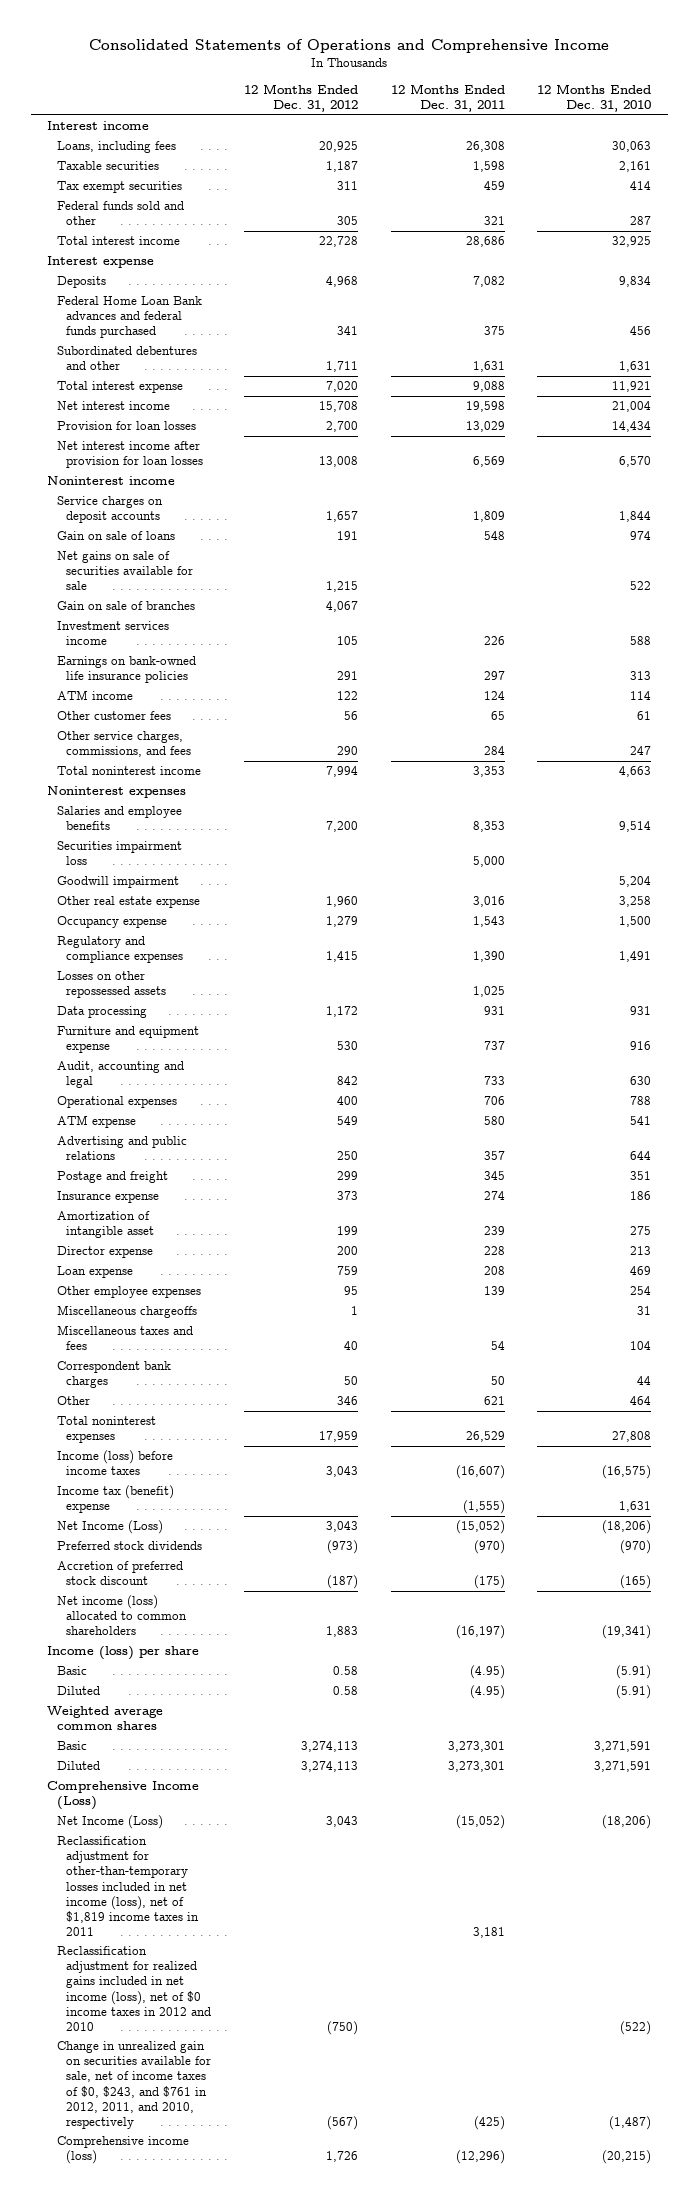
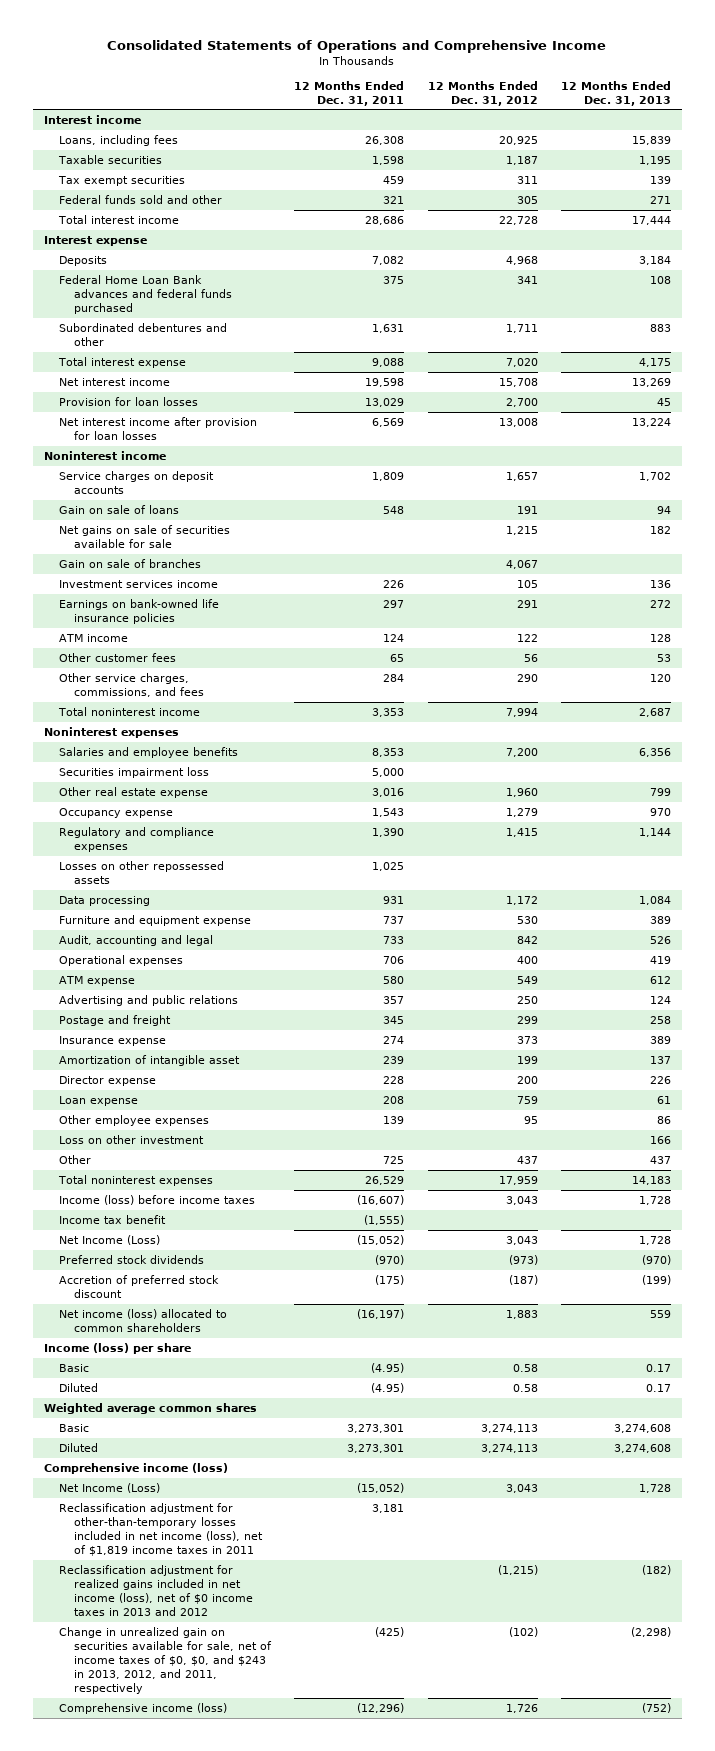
[537,83,652,113] 12 Months Ended Dec. 31, 2010 -> none
none -> [560,80,671,106] 12 Months Ended Dec. 31, 2013
[56,876,179,889] Goodwill impairment -> none
[56,1305,197,1319] Miscellaneous chargeoffs -> none
[56,1325,193,1351] Miscellaneous taxes and fees -> none
[56,1361,171,1389] Correspondent bank charges -> none
none -> [59,1134,205,1144] Loss on other investment
[337,1396,359,1406] 346 -> [516,1155,538,1164] 437
[483,1396,505,1406] 621 -> [383,1155,405,1164] 725
[56,1485,174,1514] Income tax (benefit) expense -> [59,1214,167,1224] Income tax benefit
[47,1781,200,1811] Comprehensive Income (Loss) -> [44,1462,229,1474] Comprehensive income (loss)
[56,1946,212,2031] Reclassification adjustment for realized gains included in net income (loss), net of $0 income taxes in 2012 and 2010 -> [59,1564,254,1616] Reclassification adjustment for realized gains included in net income (loss), net of $0 income taxes in 2013 and 2012
[327,2020,359,2035] (750) -> [497,1564,538,1575] (1,215)
[56,2041,212,2129] Change in unrealized gain on securities available for sale, net of income taxes of $0, $243, and $761 in 2012, 2011, and 2010, respectively -> [59,1626,273,1694] Change in unrealized gain on securities available for sale, net of income taxes of $0, $0, and $243 in 2013, 2012, and 2011, respectively
[327,2115,359,2130] (567) -> [508,1626,538,1637] (102)

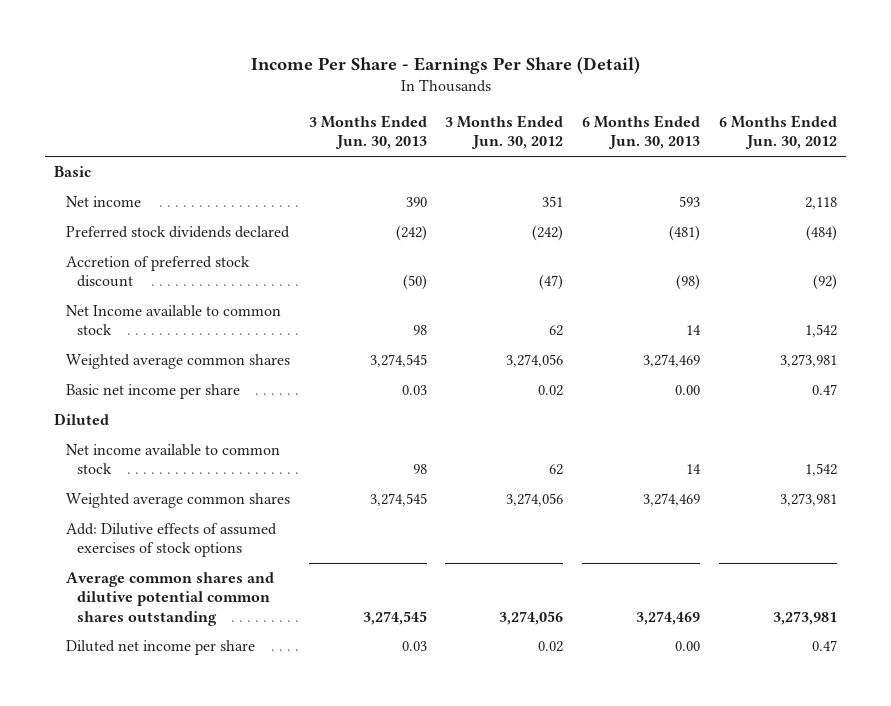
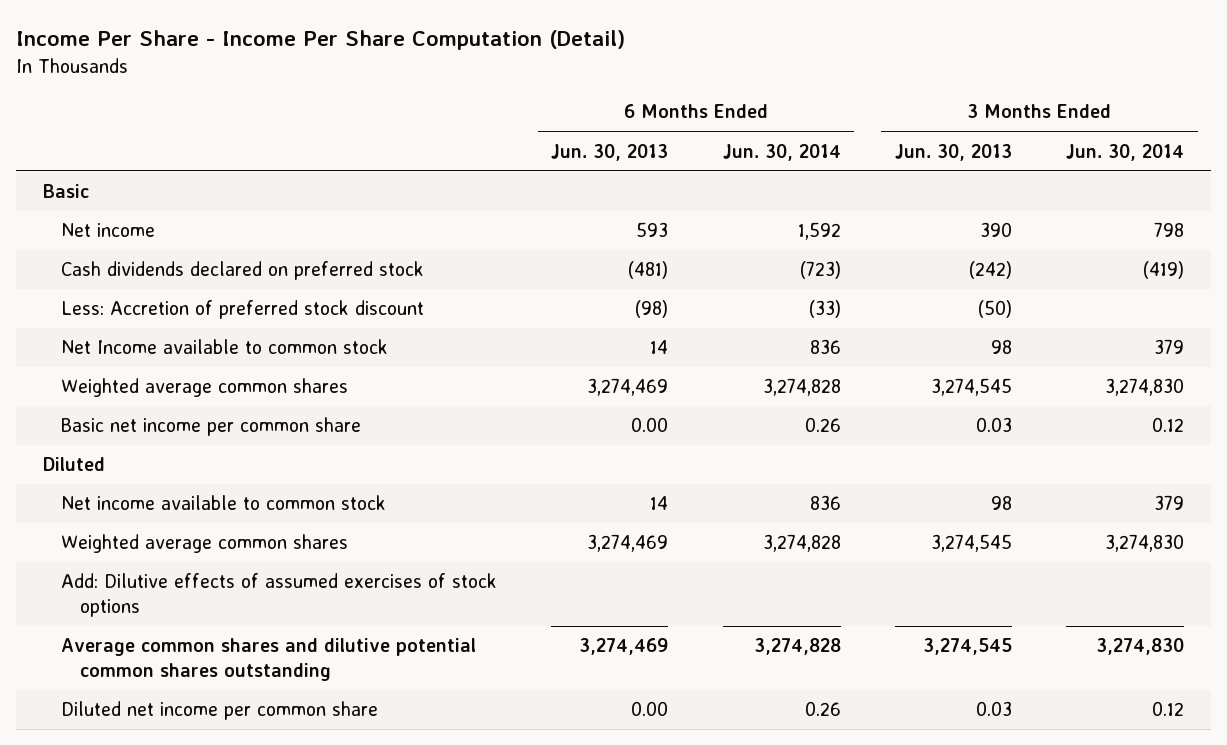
[250,55,640,74] Income Per Share - Earnings Per Share (Detail) -> [15,30,625,51] Income Per Share - Income Per Share Computation (Detail)
[445,115,564,150] 3 Months Ended Jun. 30, 2012 -> none
[718,115,837,150] 6 Months Ended Jun. 30, 2012 -> none
none -> [722,143,841,161] Jun. 30, 2014
none -> [1066,143,1185,161] Jun. 30, 2014
[65,226,290,239] Preferred stock dividends declared -> [61,261,425,281] Cash dividends declared on preferred stock
[65,256,250,288] Accretion of preferred stock discount -> [61,300,425,320] Less: Accretion of preferred stock discount
[65,384,240,400] Basic net income per share -> [61,417,362,437] Basic net income per common share
[65,640,255,656] Diluted net income per share -> [61,701,379,721] Diluted net income per common share

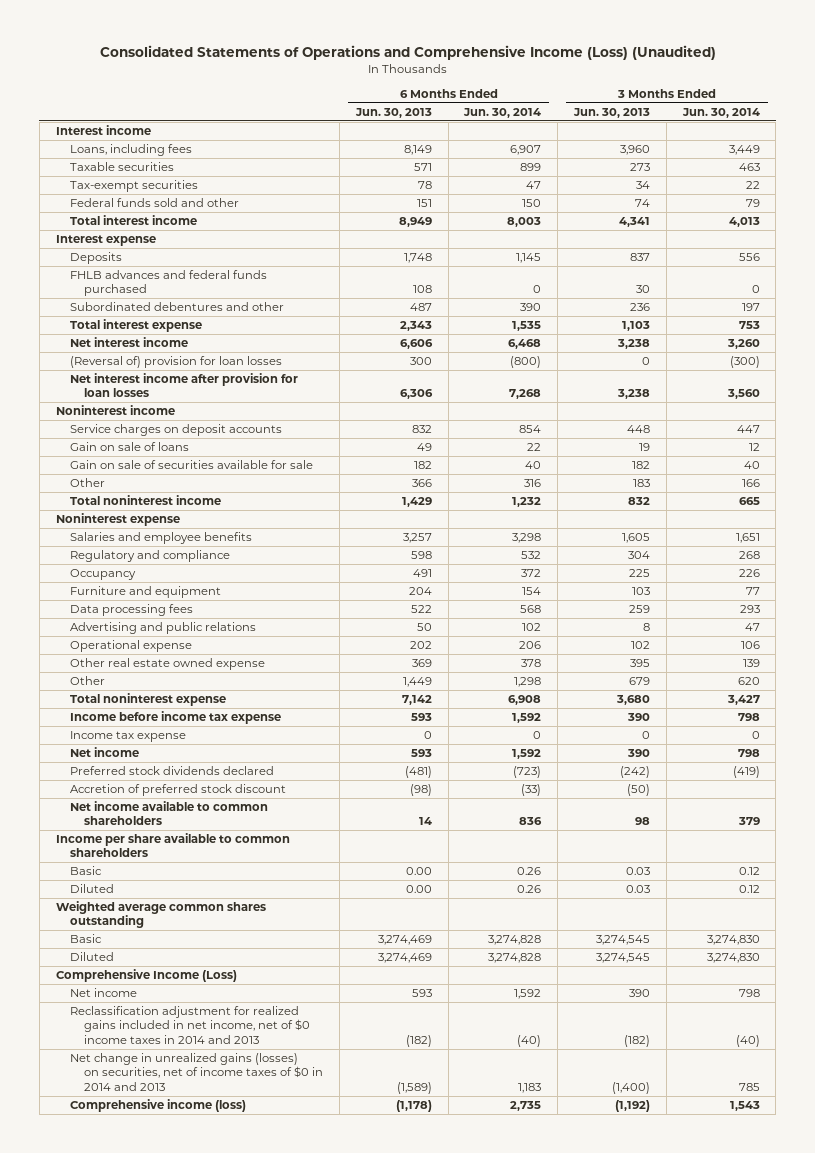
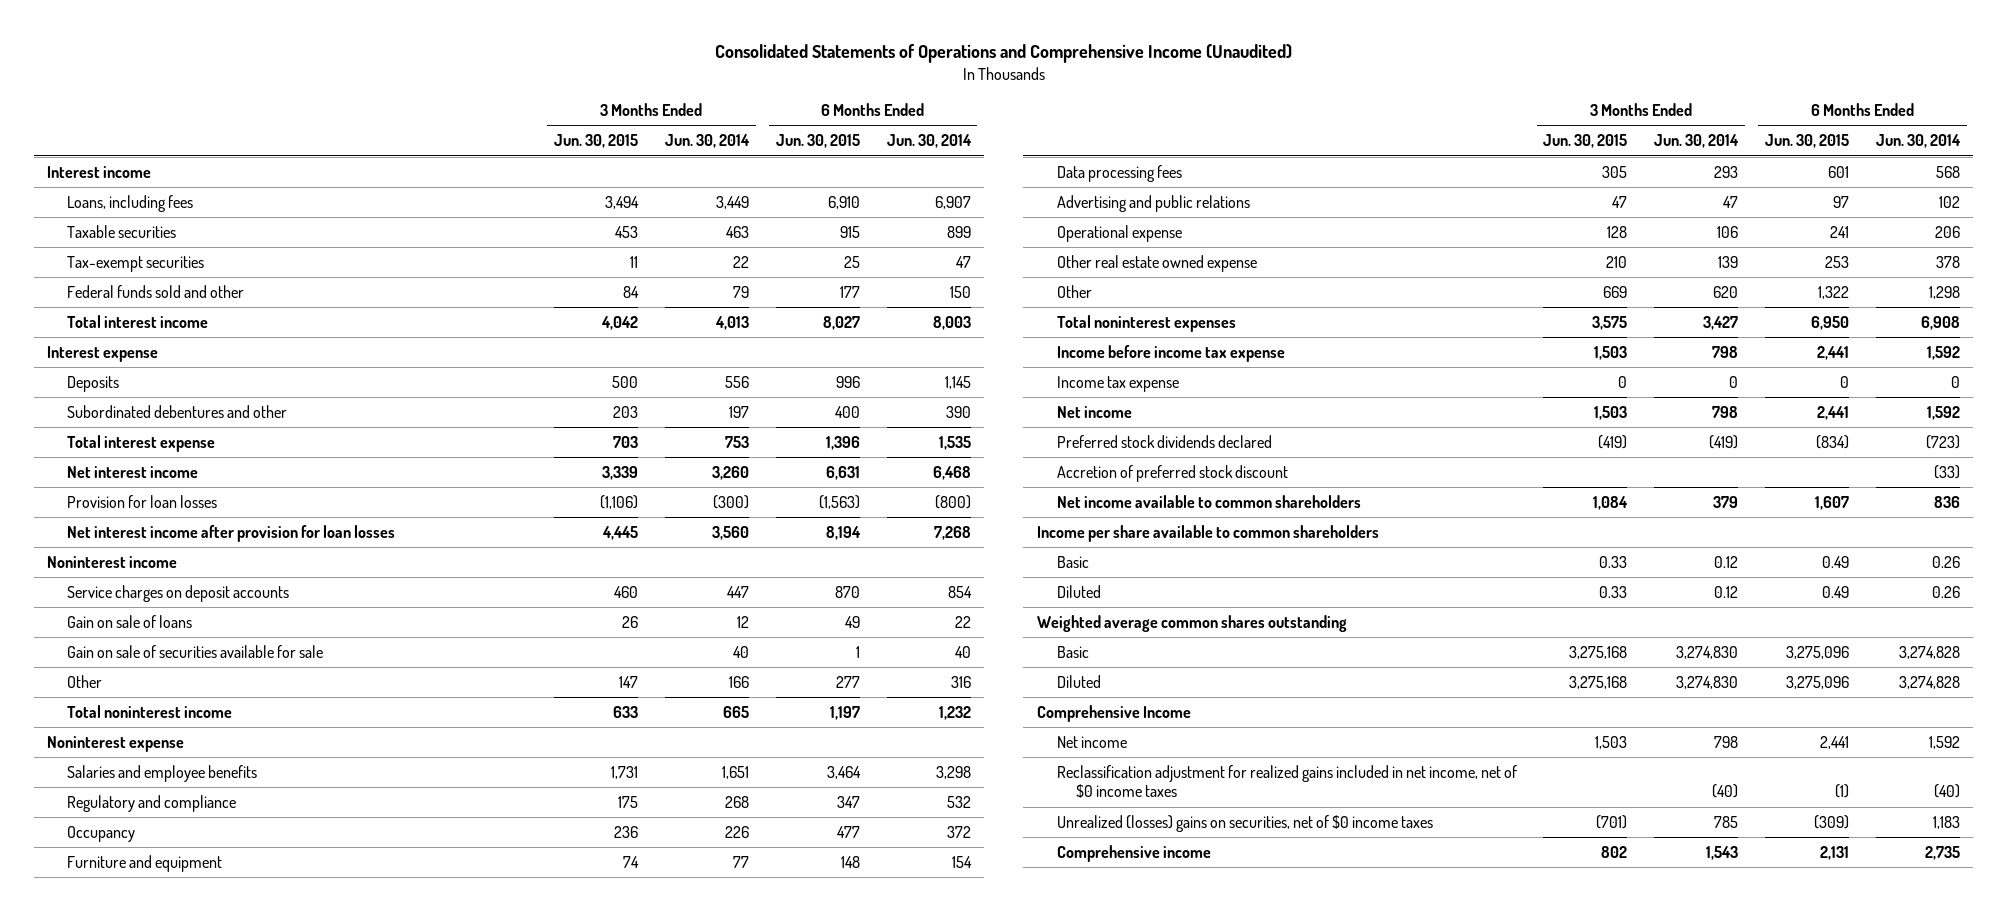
[99,45,716,61] Consolidated Statements of Operations and Comprehensive Income (Loss) (Unaudited) -> [714,44,1292,64] Consolidated Statements of Operations and Comprehensive Income (Unaudited)
[354,107,432,118] Jun. 30, 2013 -> none
[572,107,650,118] Jun. 30, 2013 -> none
none -> [554,134,639,149] Jun. 30, 2015
none -> [775,134,860,149] Jun. 30, 2015
[69,270,267,297] FHLB advances and federal funds purchased -> none
[69,356,282,369] (Reversal of) provision for loan losses -> [67,494,218,508] Provision for loan losses
[69,693,226,707] Total noninterest expense -> [1056,314,1236,332] Total noninterest expenses
[55,969,237,983] Comprehensive Income (Loss) -> [1036,704,1191,722] Comprehensive Income
[69,1006,311,1044] Reclassification adjustment for realized gains included in net income, net of $0 income taxes in 2014 and 2013 -> [1056,764,1517,799] Reclassification adjustment for realized gains included in net income, net of $0 income taxes
[69,1053,324,1091] Net change in unrealized gains (losses) on securities, net of income taxes of $0 in 2014 and 2013 -> [1056,814,1433,832] Unrealized (losses) gains on securities, net of $0 income taxes
[69,1099,246,1113] Comprehensive income (loss) -> [1056,844,1211,862] Comprehensive income

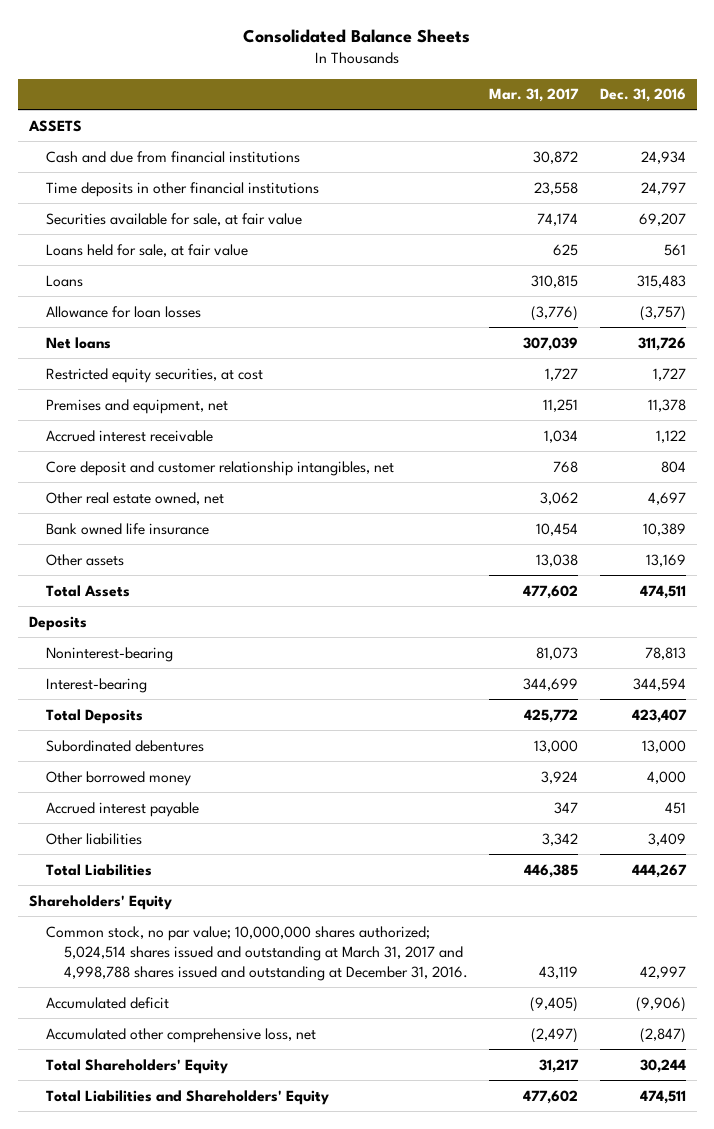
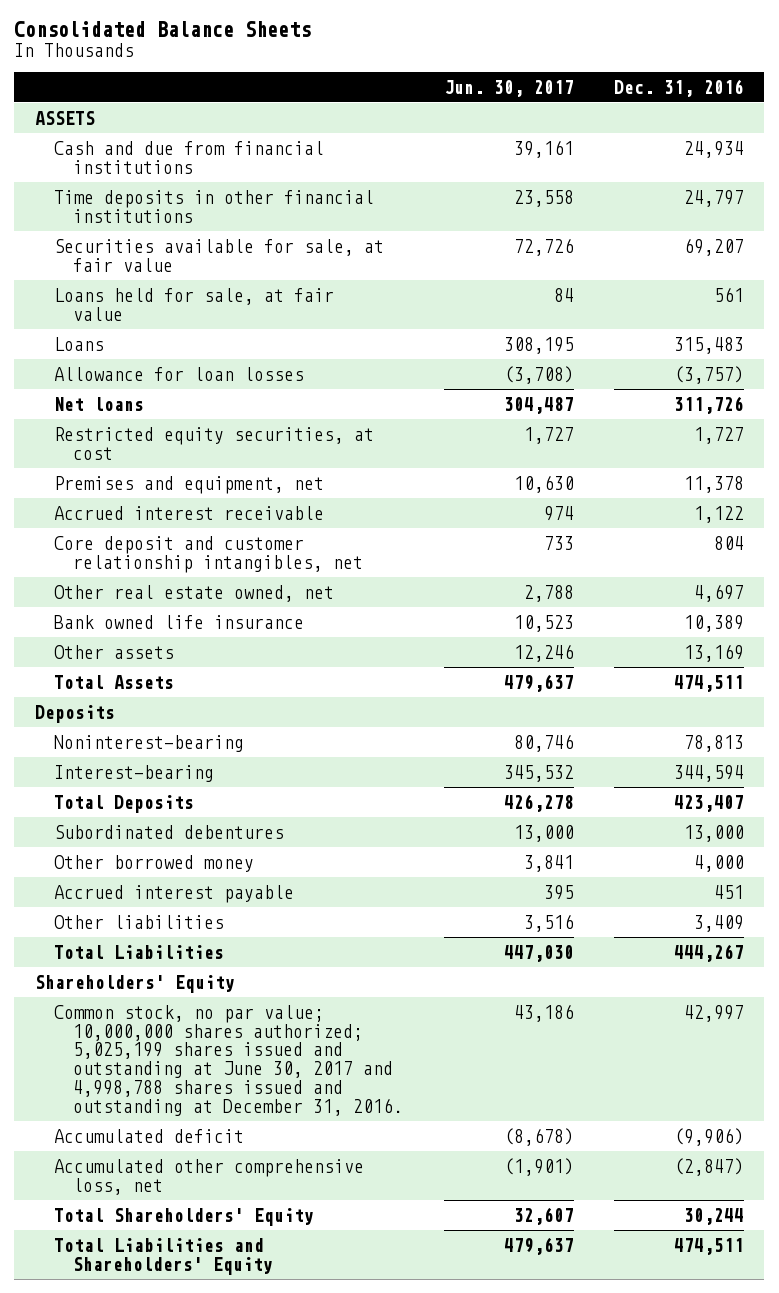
[489,88,580,103] Mar. 31, 2017 -> none
none -> [443,79,574,97] Jun. 30, 2017
[46,925,468,981] Common stock, no par value; 10,000,000 shares authorized; 5,024,514 shares issued and outstanding at March 31, 2017 and 4,998,788 shares issued and outstanding at December 31, 2016. -> [53,1004,404,1116] Common stock, no par value; 10,000,000 shares authorized; 5,025,199 shares issued and outstanding at June 30, 2017 and 4,998,788 shares issued and outstanding at December 31, 2016.

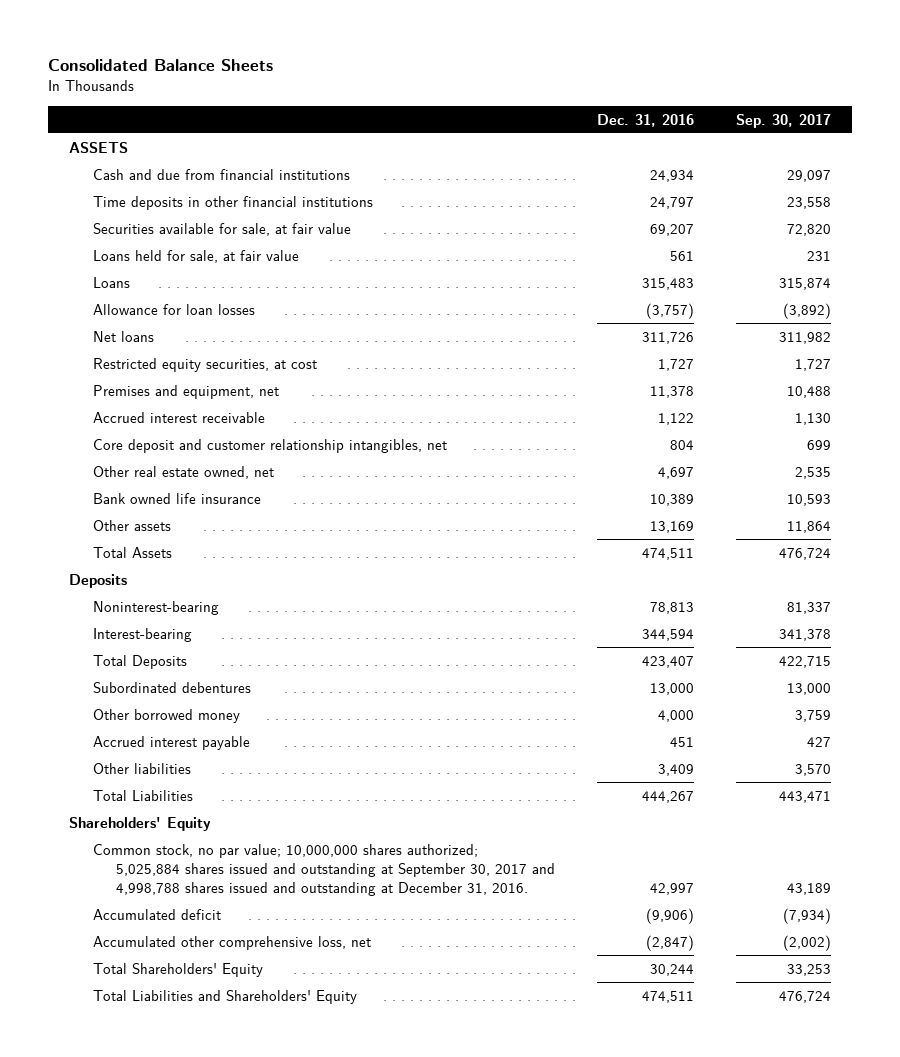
[443,79,574,97] Jun. 30, 2017 -> none
none -> [735,113,831,128] Sep. 30, 2017
[53,1004,404,1116] Common stock, no par value; 10,000,000 shares authorized; 5,025,199 shares issued and outstanding at June 30, 2017 and 4,998,788 shares issued and outstanding at December 31, 2016. -> [92,843,556,897] Common stock, no par value; 10,000,000 shares authorized; 5,025,884 shares issued and outstanding at September 30, 2017 and 4,998,788 shares issued and outstanding at December 31, 2016.

